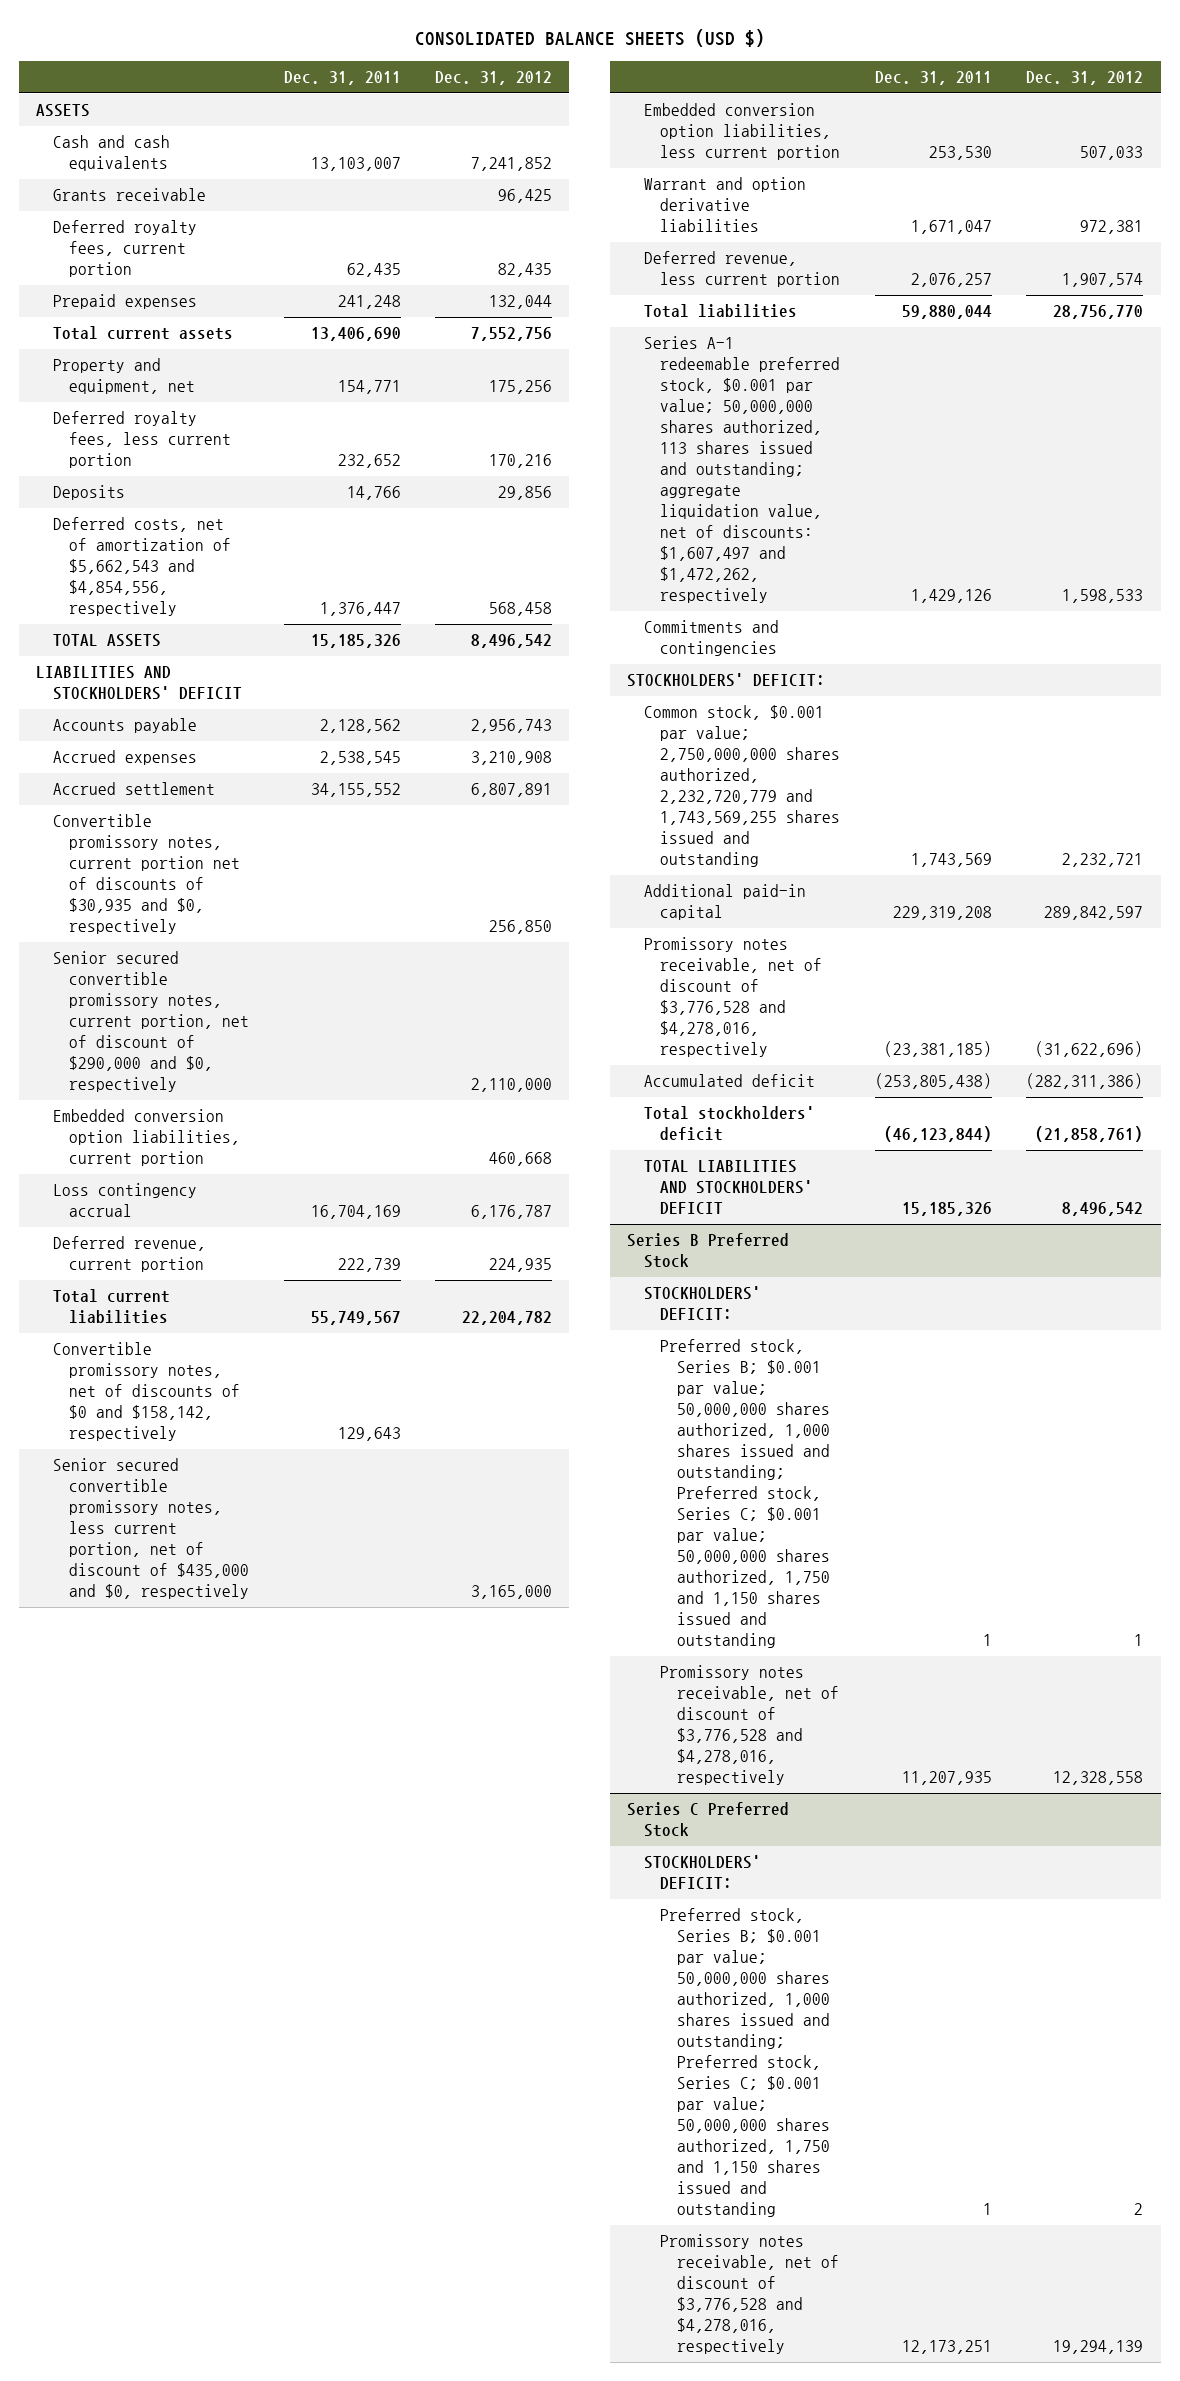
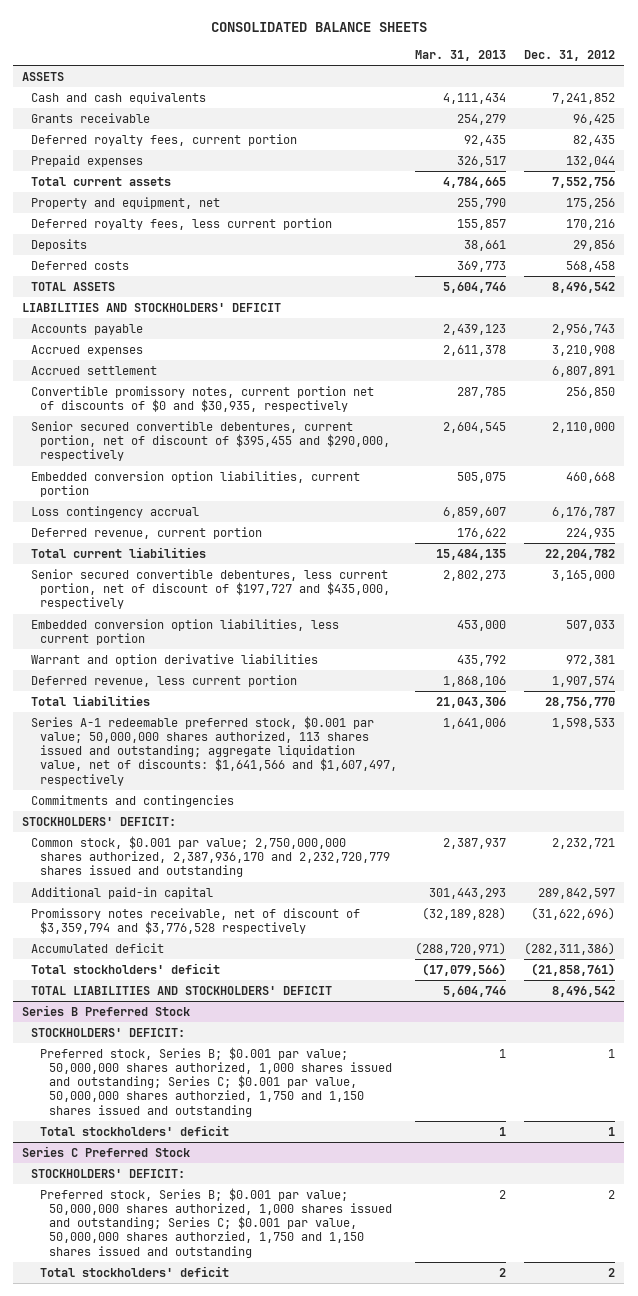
[414,29,765,48] CONSOLIDATED BALANCE SHEETS (USD $) -> [210,21,427,32] CONSOLIDATED BALANCE SHEETS
[283,70,401,85] Dec. 31, 2011 -> none
none -> [415,50,507,62] Mar. 31, 2013
[52,517,232,617] Deferred costs, net of amortization of $5,662,543 and $4,854,556, respectively -> [31,261,130,271] Deferred costs
[52,814,241,935] Convertible promissory notes, current portion net of discounts of $30,935 and $0, respectively -> [31,386,375,413] Convertible promissory notes, current portion net of discounts of $0 and $30,935, respectively
[52,951,250,1093] Senior secured convertible promissory notes, current portion, net of discount of $290,000 and $0, respectively -> [31,421,391,462] Senior secured convertible debentures, current portion, net of discount of $395,455 and $290,000, respectively
[52,1342,241,1442] Convertible promissory notes, net of discounts of $0 and $158,142, respectively -> none
[52,1458,250,1600] Senior secured convertible promissory notes, less current portion, net of discount of $435,000 and $0, respectively -> [31,569,391,610] Senior secured convertible debentures, less current portion, net of discount of $197,727 and $435,000, respectively
[643,336,841,604] Series A-1 redeemable preferred stock, $0.001 par value; 50,000,000 shares authorized, 113 shares issued and outstanding; aggregate liquidation value, net of discounts: $1,607,497 and $1,472,262, respectively -> [31,716,398,786] Series A-1 redeemable preferred stock, $0.001 par value; 50,000,000 shares authorized, 113 shares issued and outstanding; aggregate liquidation value, net of discounts: $1,641,566 and $1,607,497, respectively
[643,705,841,868] Common stock, $0.001 par value; 2,750,000,000 shares authorized, 2,232,720,779 and 1,743,569,255 shares issued and outstanding -> [31,836,391,878] Common stock, $0.001 par value; 2,750,000,000 shares authorized, 2,387,936,170 and 2,232,720,779 shares issued and outstanding
[643,937,823,1058] Promissory notes receivable, net of discount of $3,776,528 and $4,278,016, respectively -> [31,908,361,935] Promissory notes receivable, net of discount of $3,359,794 and $3,776,528 respectively
[660,1665,840,1786] Promissory notes receivable, net of discount of $3,776,528 and $4,278,016, respectively -> none
[660,1339,831,1649] Preferred stock, Series B; $0.001 par value; 50,000,000 shares authorized, 1,000 shares issued and outstanding; Preferred stock, Series C; $0.001 par value; 50,000,000 shares authorized, 1,750 and 1,150 shares issued and outstanding -> [40,1047,393,1117] Preferred stock, Series B; $0.001 par value; 50,000,000 shares authorized, 1,000 shares issued and outstanding; Series C; $0.001 par value, 50,000,000 shares authorzied, 1,750 and 1,150 shares issued and outstanding
none -> [40,1125,230,1137] Total stockholders' deficit
[660,2234,840,2355] Promissory notes receivable, net of discount of $3,776,528 and $4,278,016, respectively -> none
[660,1908,831,2218] Preferred stock, Series B; $0.001 par value; 50,000,000 shares authorized, 1,000 shares issued and outstanding; Preferred stock, Series C; $0.001 par value; 50,000,000 shares authorized, 1,750 and 1,150 shares issued and outstanding -> [40,1188,393,1258] Preferred stock, Series B; $0.001 par value; 50,000,000 shares authorized, 1,000 shares issued and outstanding; Series C; $0.001 par value, 50,000,000 shares authorzied, 1,750 and 1,150 shares issued and outstanding
none -> [40,1266,230,1278] Total stockholders' deficit

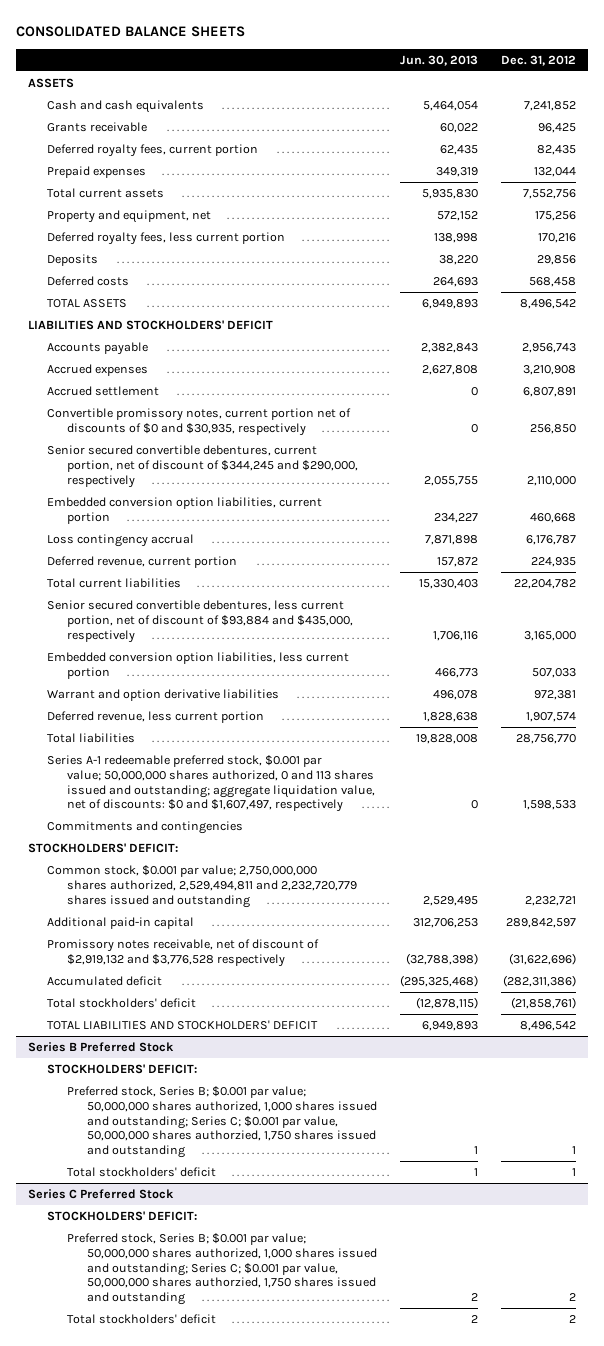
[415,50,507,62] Mar. 31, 2013 -> none
none -> [400,54,479,66] Jun. 30, 2013
[31,421,391,462] Senior secured convertible debentures, current portion, net of discount of $395,455 and $290,000, respectively -> [47,445,359,488] Senior secured convertible debentures, current portion, net of discount of $344,245 and $290,000, respectively
[31,569,391,610] Senior secured convertible debentures, less current portion, net of discount of $197,727 and $435,000, respectively -> [47,600,354,643] Senior secured convertible debentures, less current portion, net of discount of $93,884 and $435,000, respectively
[31,716,398,786] Series A-1 redeemable preferred stock, $0.001 par value; 50,000,000 shares authorized, 113 shares issued and outstanding; aggregate liquidation value, net of discounts: $1,641,566 and $1,607,497, respectively -> [47,755,376,813] Series A-1 redeemable preferred stock, $0.001 par value; 50,000,000 shares authorized, 0 and 113 shares issued and outstanding; aggregate liquidation value, net of discounts: $0 and $1,607,497, respectively
[31,836,391,878] Common stock, $0.001 par value; 2,750,000,000 shares authorized, 2,387,936,170 and 2,232,720,779 shares issued and outstanding -> [47,865,358,908] Common stock, $0.001 par value; 2,750,000,000 shares authorized, 2,529,494,811 and 2,232,720,779 shares issued and outstanding
[31,908,361,935] Promissory notes receivable, net of discount of $3,359,794 and $3,776,528 respectively -> [47,939,320,967] Promissory notes receivable, net of discount of $2,919,132 and $3,776,528 respectively
[40,1047,393,1117] Preferred stock, Series B; $0.001 par value; 50,000,000 shares authorized, 1,000 shares issued and outstanding; Series C; $0.001 par value, 50,000,000 shares authorzied, 1,750 and 1,150 shares issued and outstanding -> [67,1086,377,1159] Preferred stock, Series B; $0.001 par value; 50,000,000 shares authorized, 1,000 shares issued and outstanding; Series C; $0.001 par value, 50,000,000 shares authorzied, 1,750 shares issued and outstanding
[40,1188,393,1258] Preferred stock, Series B; $0.001 par value; 50,000,000 shares authorized, 1,000 shares issued and outstanding; Series C; $0.001 par value, 50,000,000 shares authorzied, 1,750 and 1,150 shares issued and outstanding -> [67,1233,377,1306] Preferred stock, Series B; $0.001 par value; 50,000,000 shares authorized, 1,000 shares issued and outstanding; Series C; $0.001 par value, 50,000,000 shares authorzied, 1,750 shares issued and outstanding

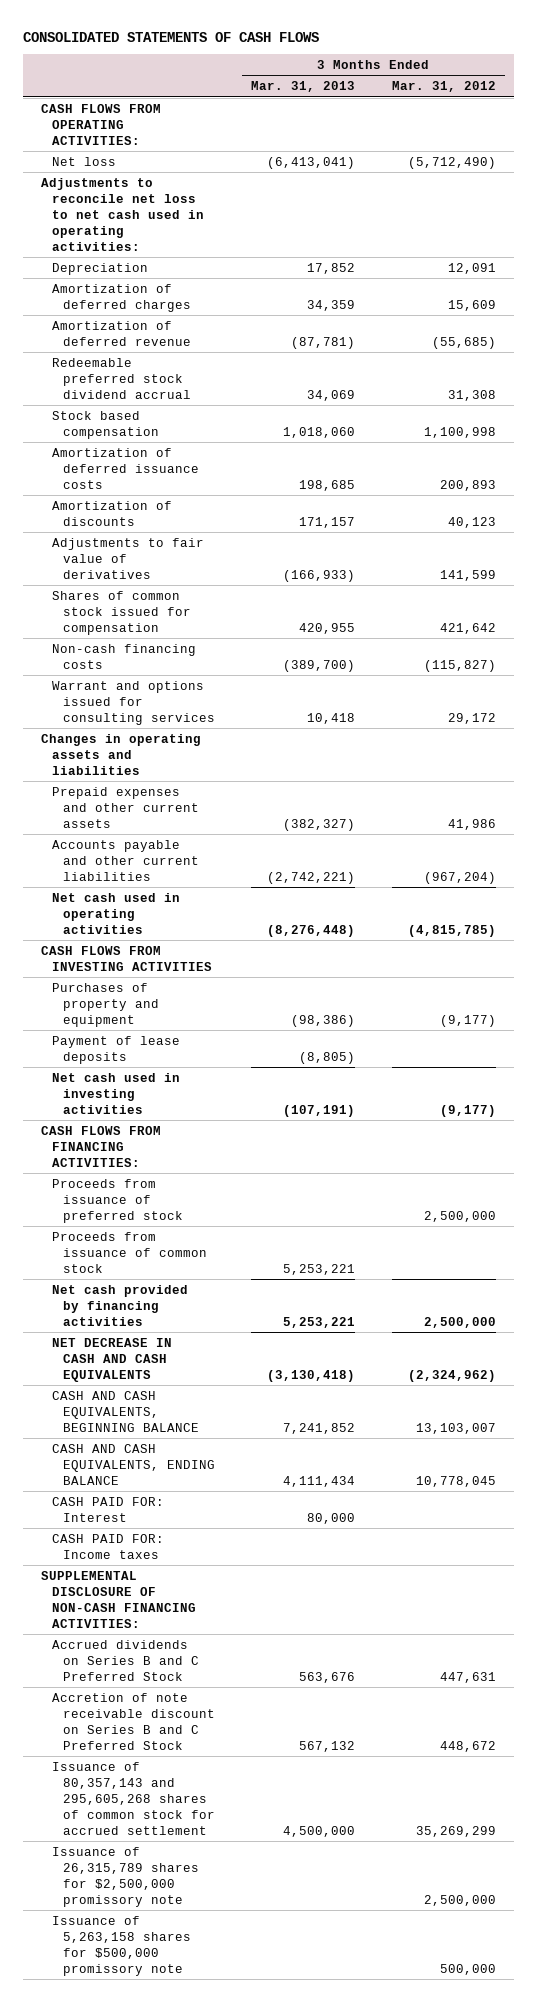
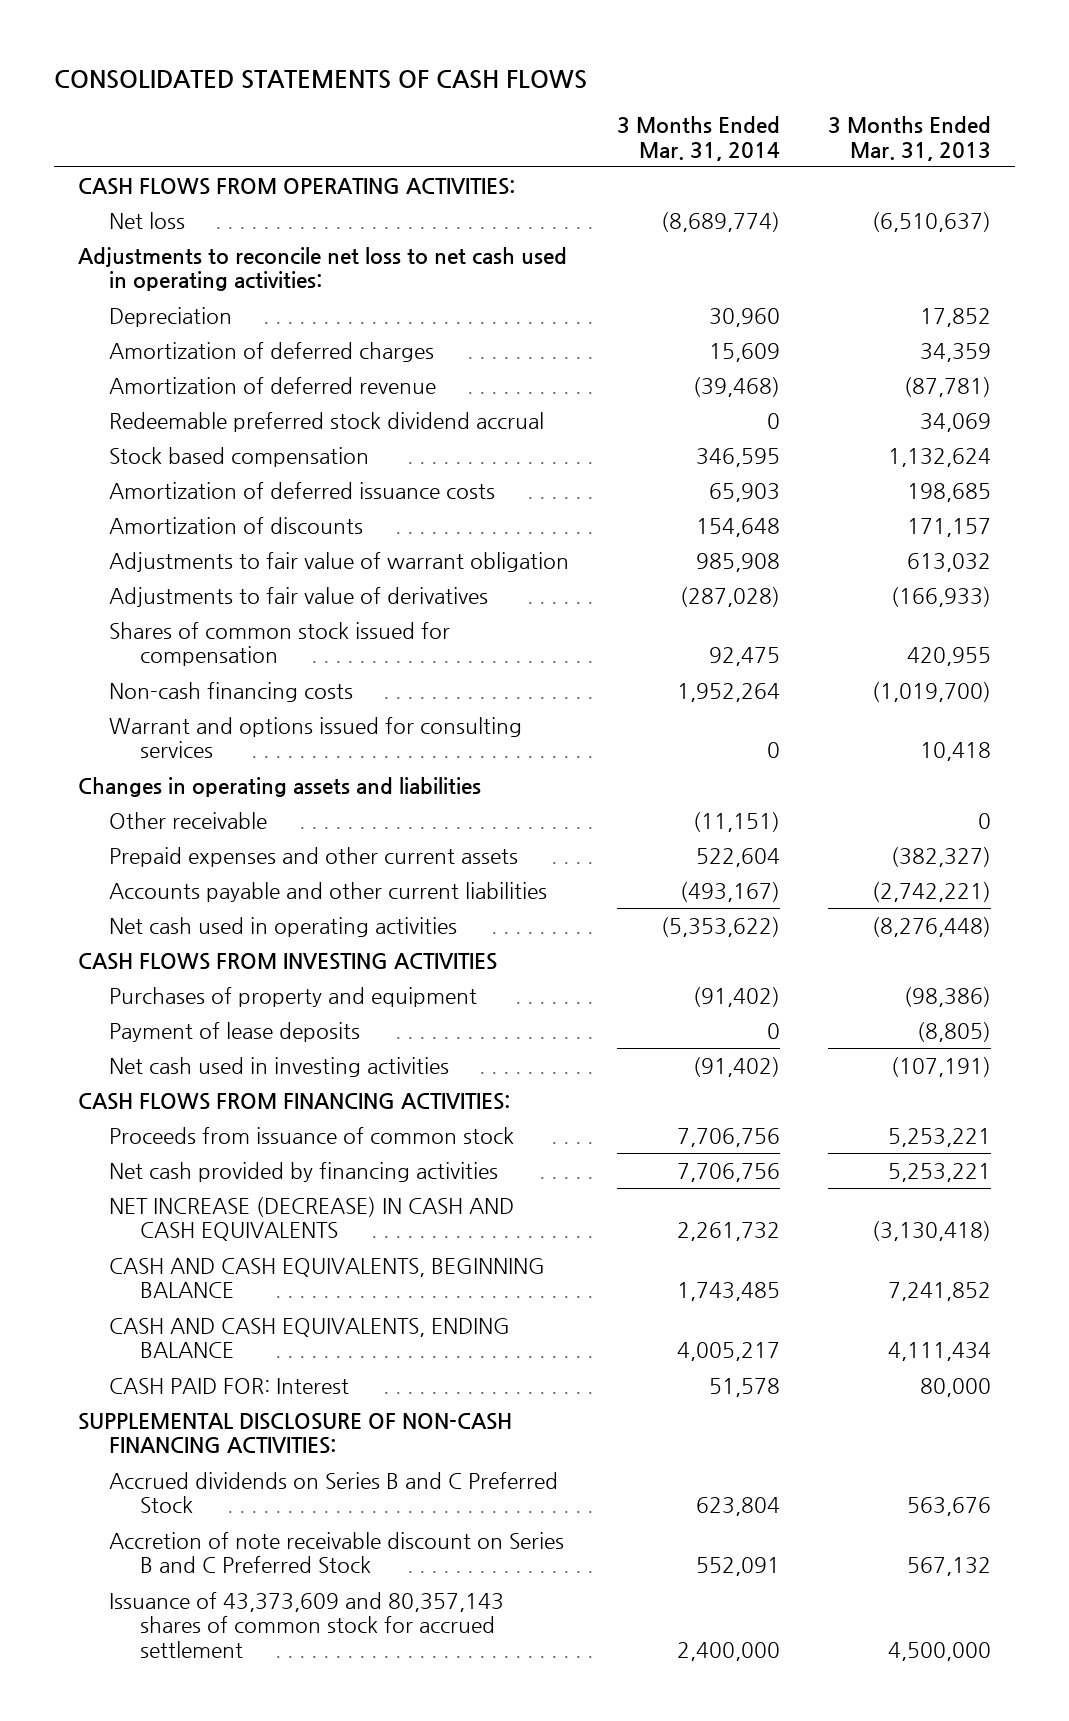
[391,81,496,93] Mar. 31, 2012 -> none
none -> [617,115,781,161] 3 Months Ended Mar. 31, 2014
[267,156,356,169] (6,413,041) -> [871,211,991,232] (6,510,637)
[283,426,356,438] 1,018,060 -> [887,447,991,467] 1,132,624
none -> [109,551,570,572] Adjustments to fair value of warrant obligation
[283,659,356,672] (389,700) -> [871,681,991,702] (1,019,700)
none -> [109,811,268,829] Other receivable
[51,1178,184,1223] Proceeds from issuance of preferred stock -> none
[51,1337,172,1382] NET DECREASE IN CASH AND CASH EQUIVALENTS -> [109,1196,515,1242] NET INCREASE (DECREASE) IN CASH AND CASH EQUIVALENTS
[51,1533,164,1559] CASH PAID FOR: Income taxes -> none
[51,1846,200,1907] Issuance of 26,315,789 shares for $2,500,000 promissory note -> none
[51,1915,192,1976] Issuance of 5,263,158 shares for $500,000 promissory note -> none
[51,1761,216,1835] Issuance of 80,357,143 and 295,605,268 shares of common stock for accrued settlement -> [109,1591,505,1659] Issuance of 43,373,609 and 80,357,143 shares of common stock for accrued settlement

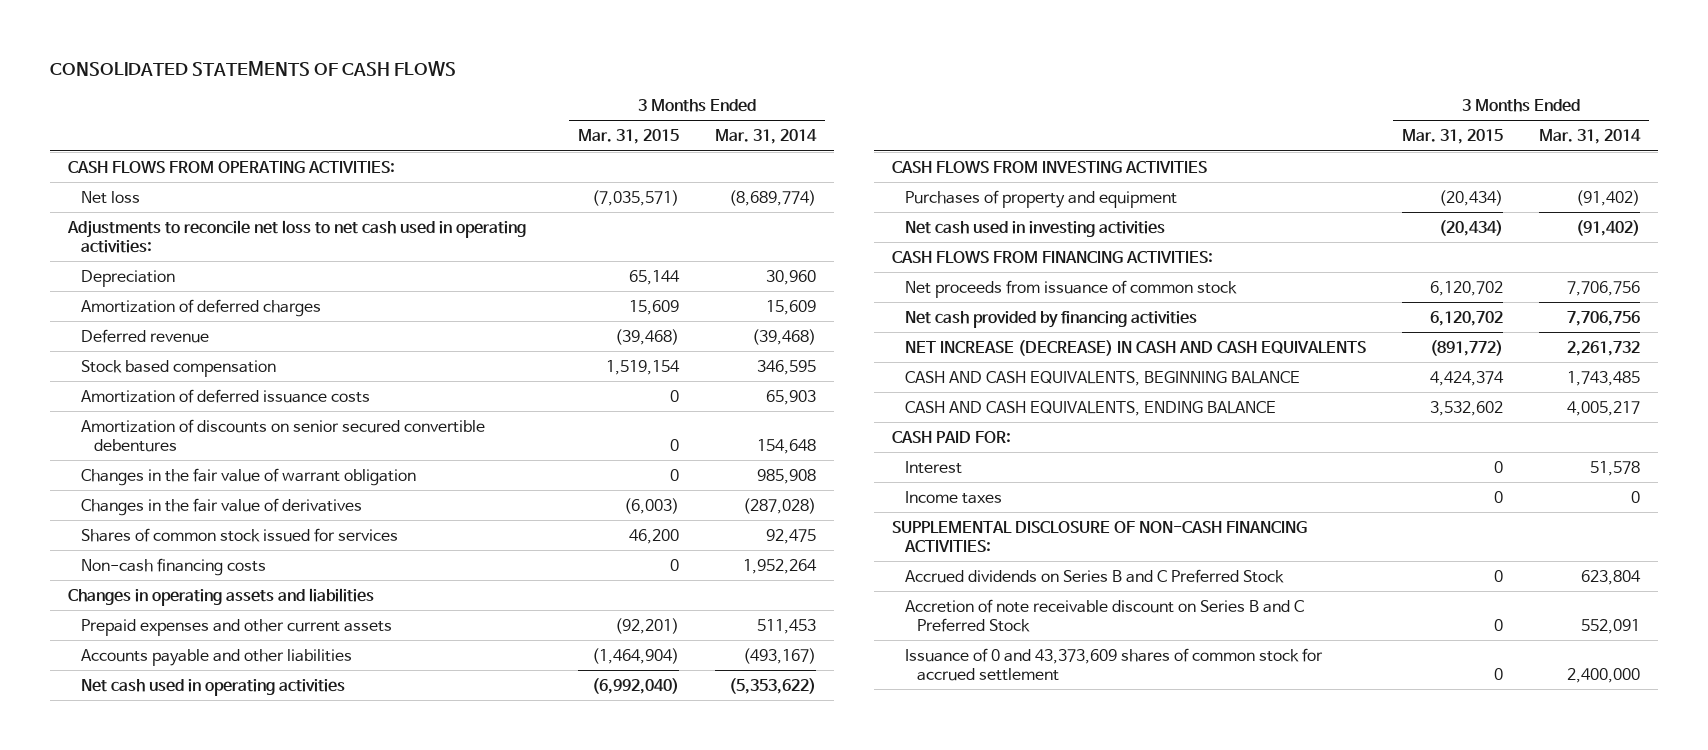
[827,115,991,161] 3 Months Ended Mar. 31, 2013 -> none
none -> [578,129,680,145] Mar. 31, 2015
[109,411,545,432] Redeemable preferred stock dividend accrual -> none
[109,376,437,394] Amortization of deferred revenue -> [81,328,210,343] Deferred revenue
[109,516,364,534] Amortization of discounts -> [81,418,486,452] Amortization of discounts on senior secured convertible debentures
[109,551,570,572] Adjustments to fair value of warrant obligation -> [81,467,417,486] Changes in the fair value of warrant obligation
[109,586,489,607] Adjustments to fair value of derivatives -> [81,497,363,516] Changes in the fair value of derivatives
[109,621,451,667] Shares of common stock issued for compensation -> [81,527,399,542] Shares of common stock issued for services
[109,716,523,759] Warrant and options issued for consulting services -> none
[109,811,268,829] Other receivable -> none
[696,847,781,867] 522,604 -> [757,618,817,634] 511,453
[109,881,548,902] Accounts payable and other current liabilities -> [81,648,353,666] Accounts payable and other liabilities
[109,1021,361,1042] Payment of lease deposits -> none
[109,1126,515,1144] Proceeds from issuance of common stock -> [904,279,1237,298] Net proceeds from issuance of common stock
none -> [891,430,1011,443] CASH PAID FOR:
[109,1377,350,1394] CASH PAID FOR: Interest -> [904,460,962,474] Interest
none -> [904,490,1002,504] Income taxes
[109,1591,505,1659] Issuance of 43,373,609 and 80,357,143 shares of common stock for accrued settlement -> [904,647,1323,681] Issuance of 0 and 43,373,609 shares of common stock for accrued settlement

